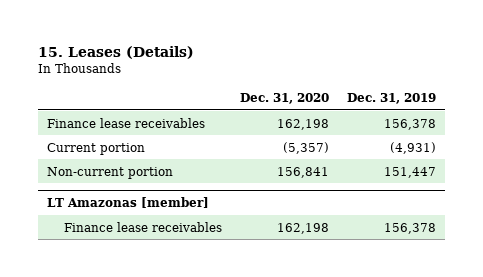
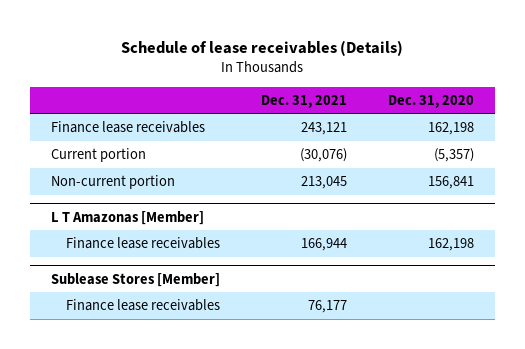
[38,45,195,59] 15. Leases (Details) -> [121,39,404,56] Schedule of lease receivables (Details)
[347,93,437,105] Dec. 31, 2019 -> none
none -> [260,94,347,108] Dec. 31, 2021
[47,197,210,209] LT Amazonas [member] -> [50,210,204,225] L T Amazonas [Member]
none -> [50,272,220,287] Sublease Stores [Member]
none -> [65,299,220,312] Finance lease receivables

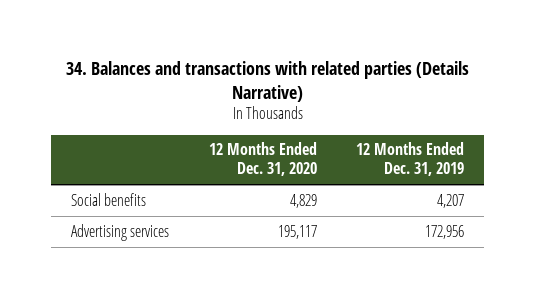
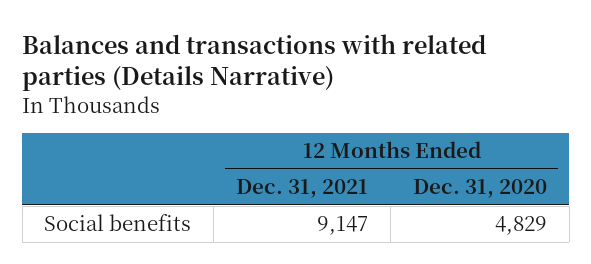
[65,60,469,102] 34. Balances and transactions with related parties (Details Narrative) -> [22,33,487,92] Balances and transactions with related parties (Details Narrative)
[356,142,465,177] 12 Months Ended Dec. 31, 2019 -> none
none -> [236,179,369,199] Dec. 31, 2021
[70,223,169,241] Advertising services -> none

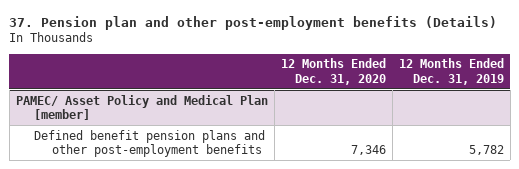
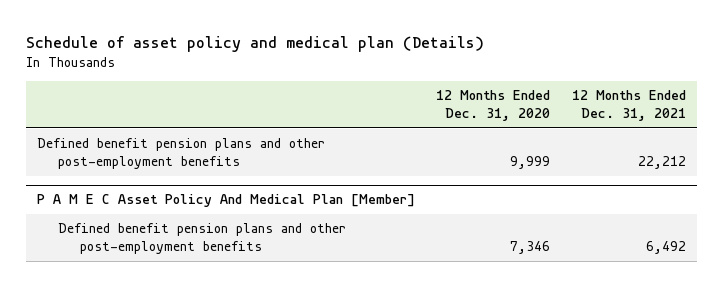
[9,16,498,31] 37. Pension plan and other post-employment benefits (Details) -> [25,35,484,52] Schedule of asset policy and medical plan (Details)
[398,58,504,85] 12 Months Ended Dec. 31, 2019 -> none
none -> [572,90,687,122] 12 Months Ended Dec. 31, 2021
none -> [36,138,325,170] Defined benefit pension plans and other post-employment benefits
[15,94,268,120] PAMEC/ Asset Policy and Medical Plan [member] -> [36,194,415,208] P A M E C Asset Policy And Medical Plan [Member]

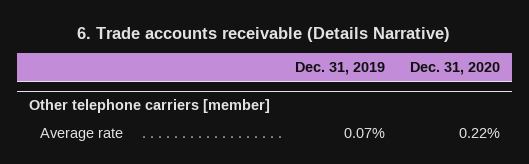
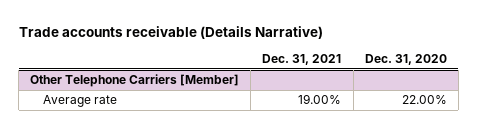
[77,26,451,42] 6. Trade accounts receivable (Details Narrative) -> [18,26,323,40] Trade accounts receivable (Details Narrative)
[294,62,385,76] Dec. 31, 2019 -> none
none -> [262,54,342,66] Dec. 31, 2021
[28,99,270,114] Other telephone carriers [member] -> [30,74,240,88] Other Telephone Carriers [Member]
[458,127,500,138] 0.22% -> [401,95,447,105] 22.00%

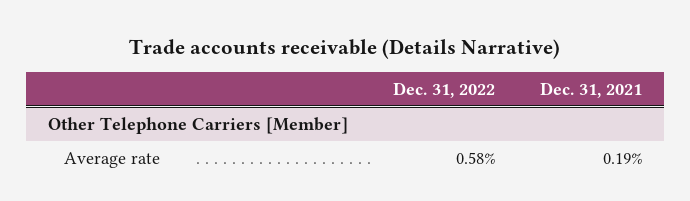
[364,54,447,66] Dec. 31, 2020 -> none
none -> [392,81,495,98] Dec. 31, 2022
[298,94,342,105] 19.00% -> [602,152,642,164] 0.19%

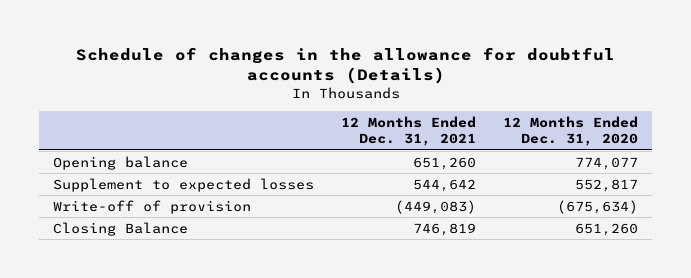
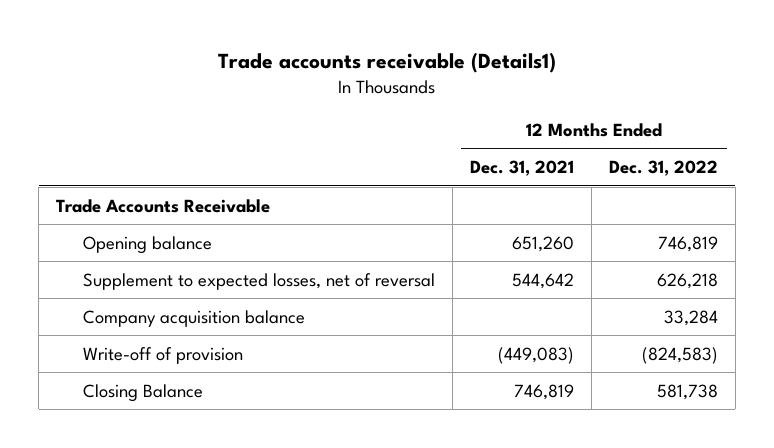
[75,46,615,84] Schedule of changes in the allowance for doubtful accounts (Details) -> [218,51,557,73] Trade accounts receivable (Details1)
[503,115,639,147] 12 Months Ended Dec. 31, 2020 -> none
none -> [608,160,718,177] Dec. 31, 2022
none -> [56,198,271,213] Trade Accounts Receivable
[52,177,314,192] Supplement to expected losses -> [82,272,435,290] Supplement to expected losses, net of reversal
none -> [82,309,305,327] Company acquisition balance

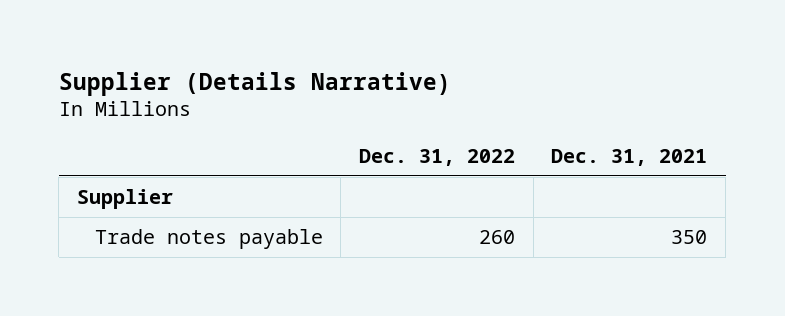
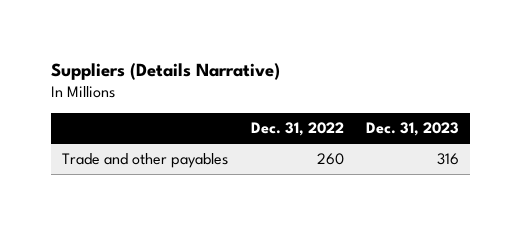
[58,71,451,96] Supplier (Details Narrative) -> [51,62,281,80] Suppliers (Details Narrative)
[551,148,708,166] Dec. 31, 2021 -> none
none -> [366,122,460,137] Dec. 31, 2023
[77,188,174,209] Supplier -> none
[94,228,323,249] Trade notes payable -> [62,153,229,169] Trade and other payables

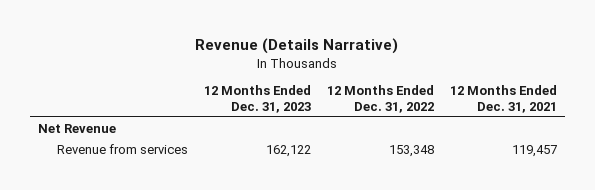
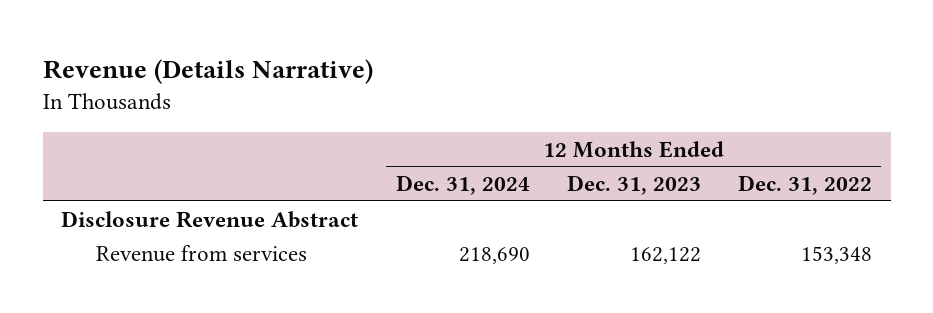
[449,85,557,114] 12 Months Ended Dec. 31, 2021 -> none
none -> [395,174,530,195] Dec. 31, 2024
[38,123,117,133] Net Revenue -> [61,210,359,228] Disclosure Revenue Abstract

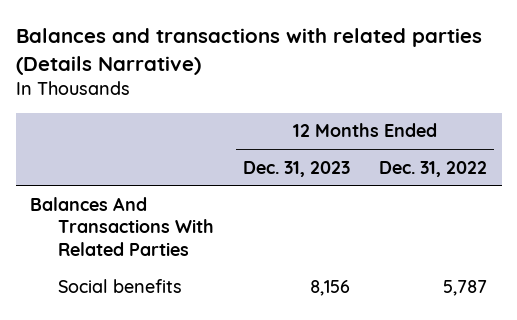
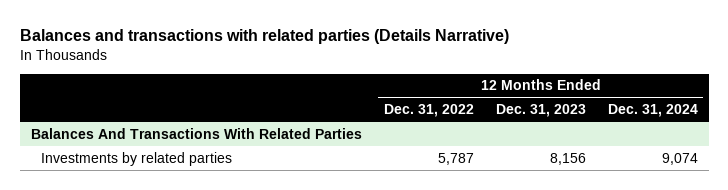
none -> [607,103,698,117] Dec. 31, 2024
[58,278,183,293] Social benefits -> [40,151,232,166] Investments by related parties

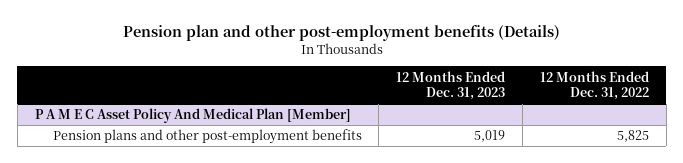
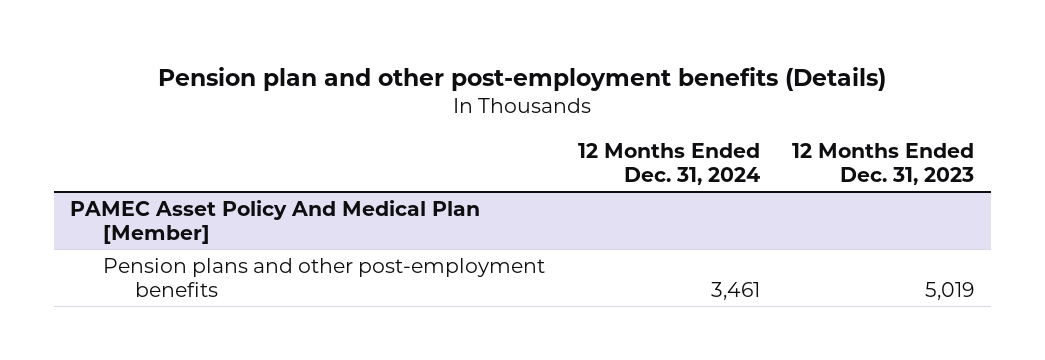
[539,70,649,101] 12 Months Ended Dec. 31, 2022 -> none
none -> [577,142,760,185] 12 Months Ended Dec. 31, 2024
[34,108,351,124] P A M E C Asset Policy And Medical Plan [Member] -> [70,199,481,244] PAMEC Asset Policy And Medical Plan [Member]

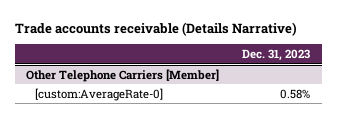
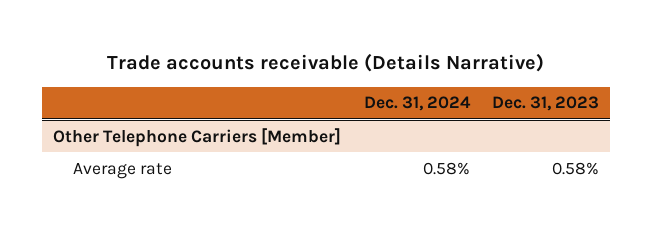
none -> [363,96,471,112] Dec. 31, 2024
[34,87,163,101] [custom:AverageRate-0] -> [72,162,172,179] Average rate

